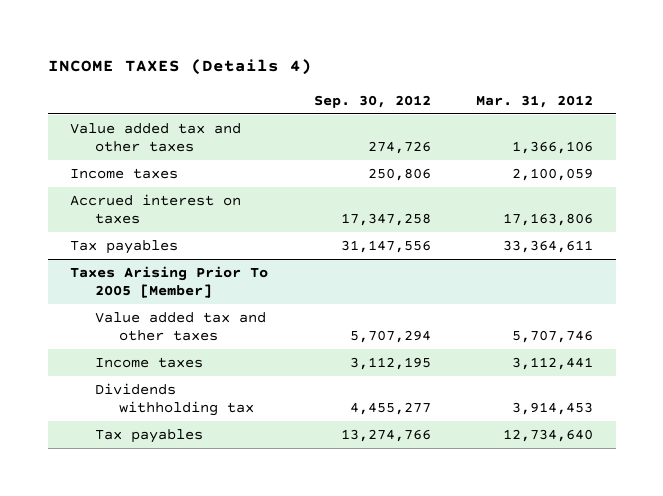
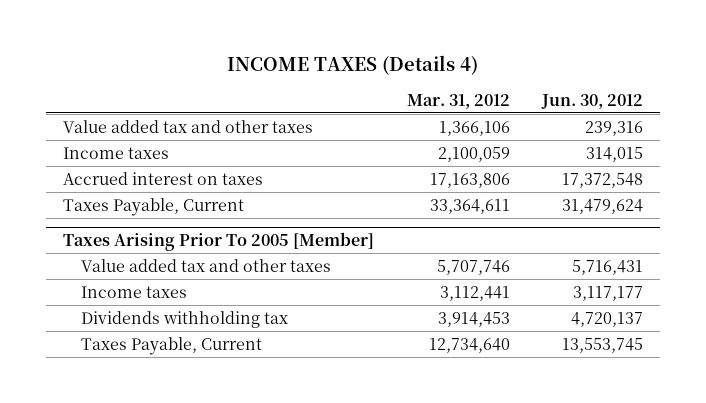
[313,94,431,108] Sep. 30, 2012 -> none
none -> [541,93,644,109] Jun. 30, 2012
[70,239,179,254] Tax payables -> [62,197,244,216] Taxes Payable, Current
[94,428,203,443] Tax payables -> [81,336,263,355] Taxes Payable, Current

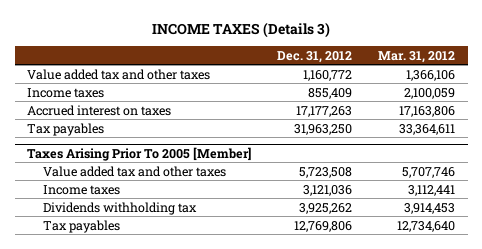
[227,55,479,76] INCOME TAXES (Details 4) -> [152,21,331,38] INCOME TAXES (Details 3)
[541,93,644,109] Jun. 30, 2012 -> none
none -> [277,50,353,63] Dec. 31, 2012
[62,197,244,216] Taxes Payable, Current -> [27,122,105,136] Tax payables
[81,336,263,355] Taxes Payable, Current -> [43,219,121,233] Tax payables

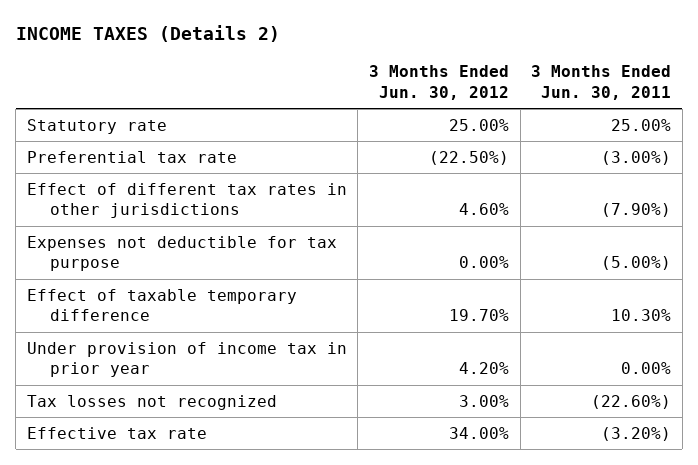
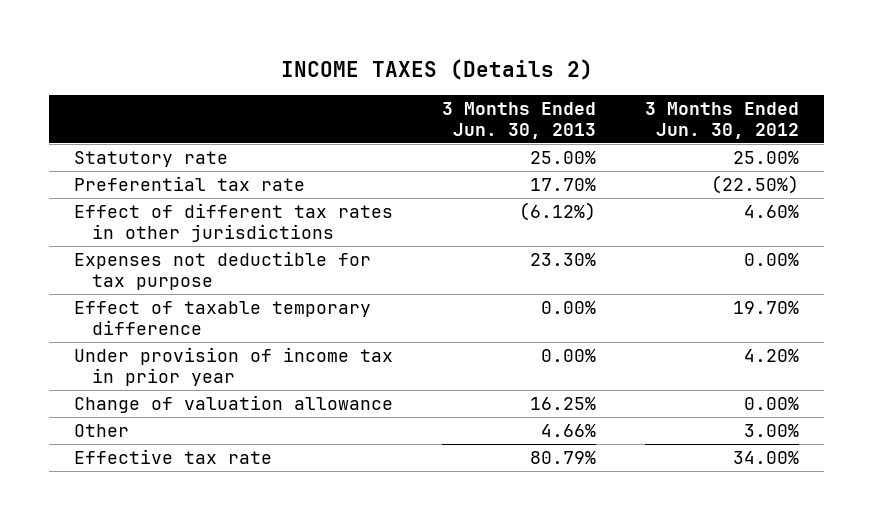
[531,65,672,100] 3 Months Ended Jun. 30, 2011 -> none
none -> [442,102,597,140] 3 Months Ended Jun. 30, 2013
[26,394,277,410] Tax losses not recognized -> none
none -> [74,394,394,413] Change of valuation allowance
none -> [74,423,130,437] Other

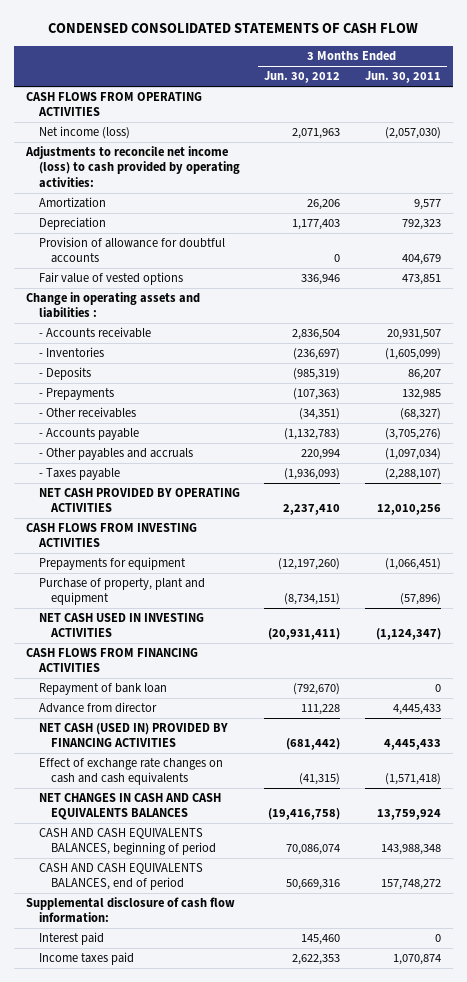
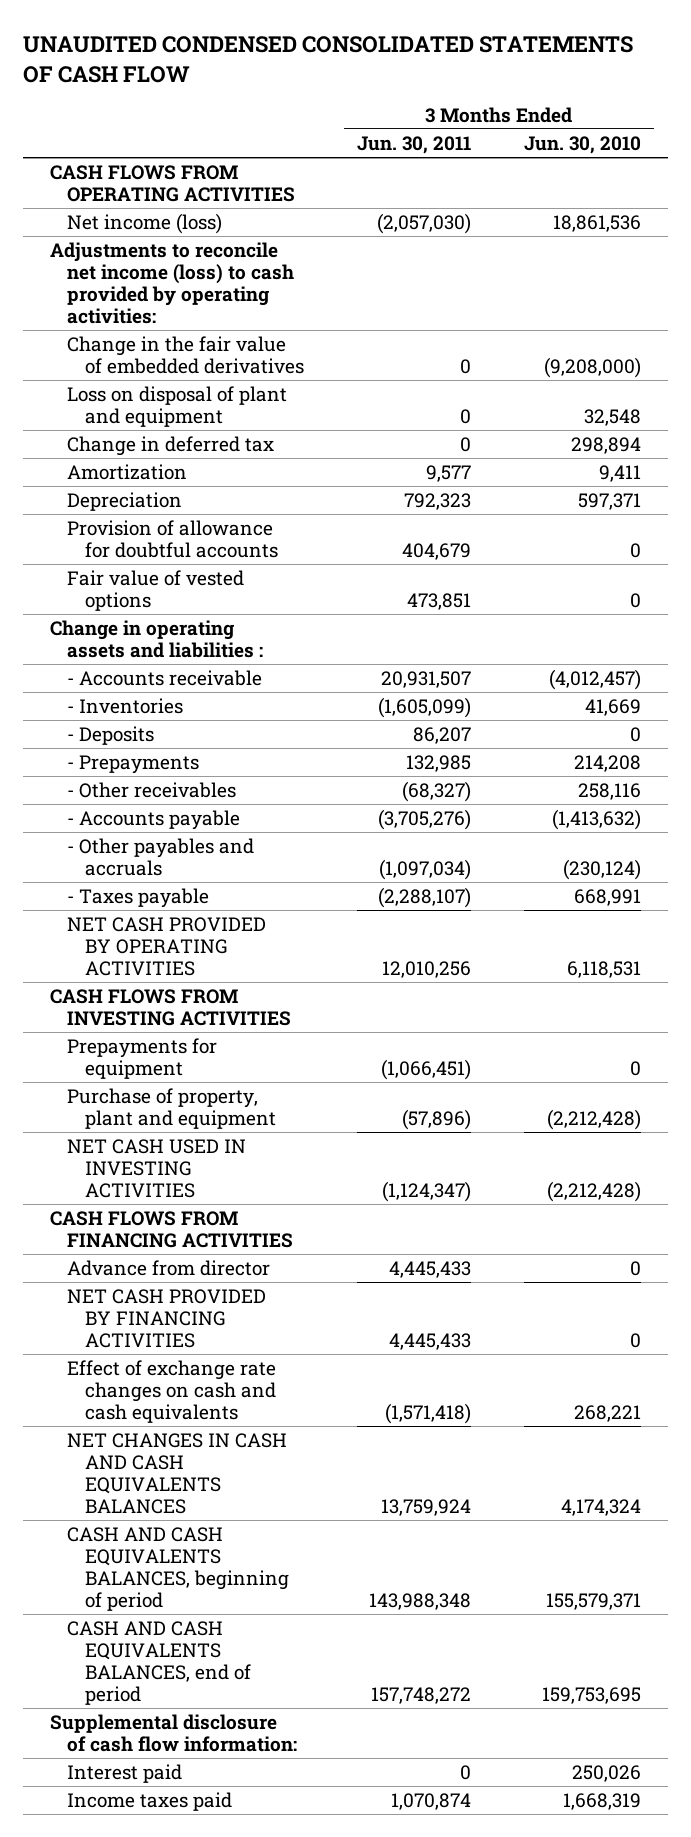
[48,23,419,34] CONDENSED CONSOLIDATED STATEMENTS OF CASH FLOW -> [23,36,634,83] UNAUDITED CONDENSED CONSOLIDATED STATEMENTS OF CASH FLOW
[264,71,341,84] Jun. 30, 2012 -> none
none -> [524,135,642,154] Jun. 30, 2010
none -> [67,335,304,374] Change in the fair value of embedded derivatives
none -> [67,385,288,427] Loss on disposal of plant and equipment
none -> [67,435,275,456] Change in deferred tax
[38,683,167,696] Repayment of bank loan -> none
[38,723,228,748] NET CASH (USED IN) PROVIDED BY FINANCING ACTIVITIES -> [67,1288,267,1348] NET CASH PROVIDED BY FINANCING ACTIVITIES

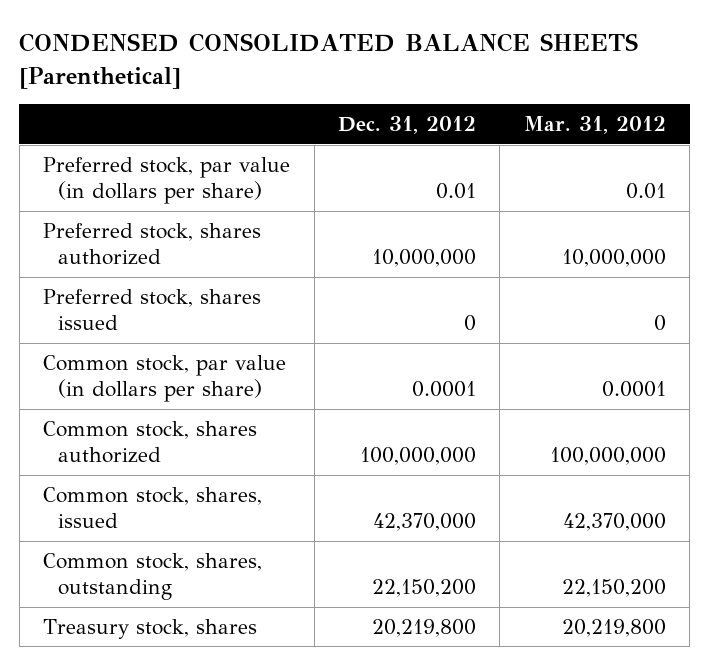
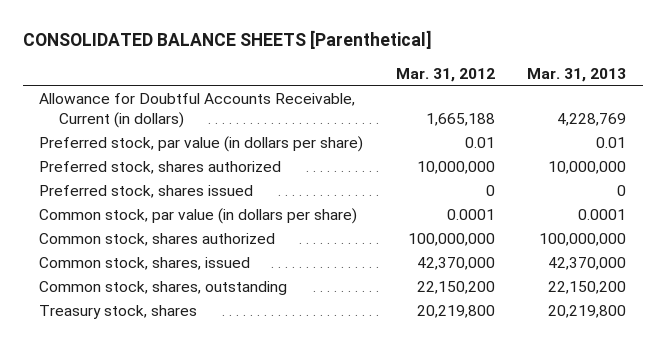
[19,33,639,89] CONDENSED CONSOLIDATED BALANCE SHEETS [Parenthetical] -> [22,30,432,50] CONSOLIDATED BALANCE SHEETS [Parenthetical]
[337,116,476,135] Dec. 31, 2012 -> none
none -> [527,68,627,83] Mar. 31, 2013
none -> [38,93,355,129] Allowance for Doubtful Accounts Receivable, Current (in dollars)

